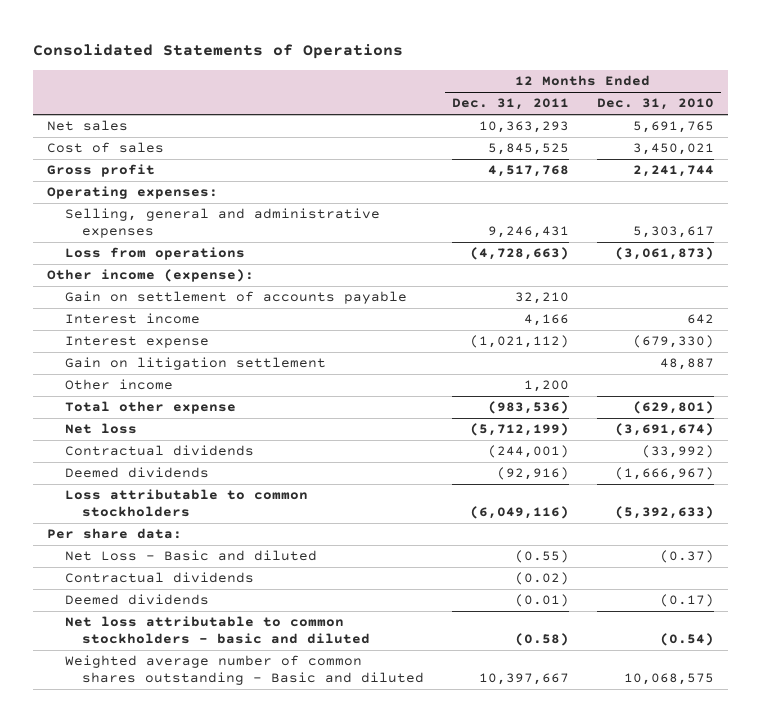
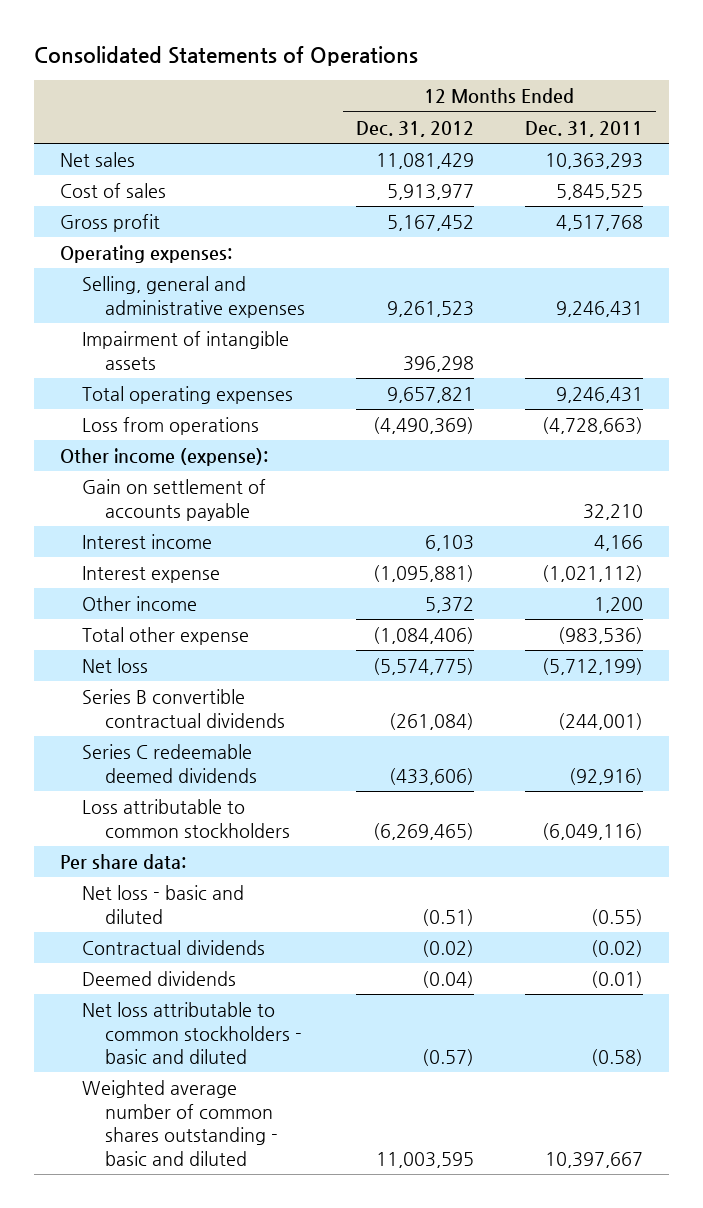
[596,98,714,111] Dec. 31, 2010 -> none
none -> [355,120,474,137] Dec. 31, 2012
none -> [82,331,290,370] Impairment of intangible assets
none -> [82,386,294,405] Total operating expenses
[64,357,326,371] Gain on litigation settlement -> none
[64,445,254,457] Contractual dividends -> [82,689,285,728] Series B convertible contractual dividends
[64,467,209,479] Deemed dividends -> [82,744,257,783] Series C redeemable deemed dividends
[64,550,317,562] Net Loss - Basic and diluted -> [82,885,245,924] Net loss - basic and diluted
[64,655,425,686] Weighted average number of common shares outstanding - Basic and diluted -> [82,1080,278,1166] Weighted average number of common shares outstanding - basic and diluted

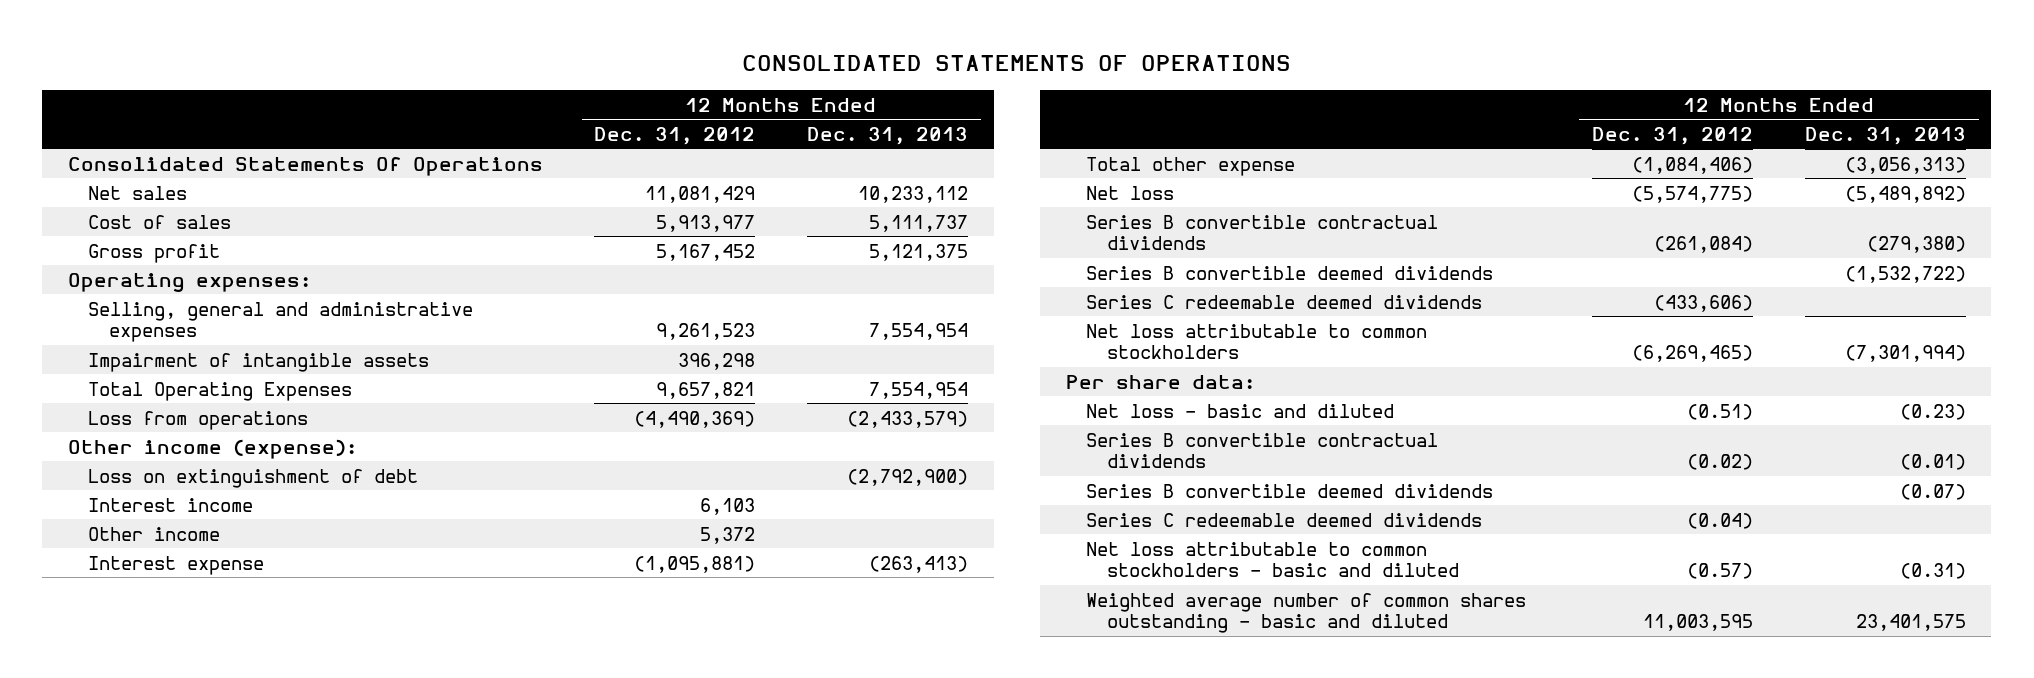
[33,46,418,67] Consolidated Statements of Operations -> [741,55,1291,72] CONSOLIDATED STATEMENTS OF OPERATIONS
[525,120,644,137] Dec. 31, 2011 -> none
none -> [806,126,968,145] Dec. 31, 2013
none -> [68,156,544,176] Consolidated Statements Of Operations
[82,386,294,405] Total operating expenses -> [88,381,353,401] Total Operating Expenses
[82,479,267,521] Gain on settlement of accounts payable -> none
none -> [88,468,419,488] Loss on extinguishment of debt
[82,566,221,584] Interest expense -> [88,555,265,575] Interest expense
none -> [1086,265,1494,280] Series B convertible deemed dividends
[82,799,290,838] Loss attributable to common stockholders -> [1086,323,1428,360] Net loss attributable to common stockholders
[82,940,266,956] Contractual dividends -> none
[82,971,237,987] Deemed dividends -> none
none -> [1086,432,1439,469] Series B convertible contractual dividends
none -> [1086,483,1494,498] Series B convertible deemed dividends
none -> [1086,512,1483,527] Series C redeemable deemed dividends

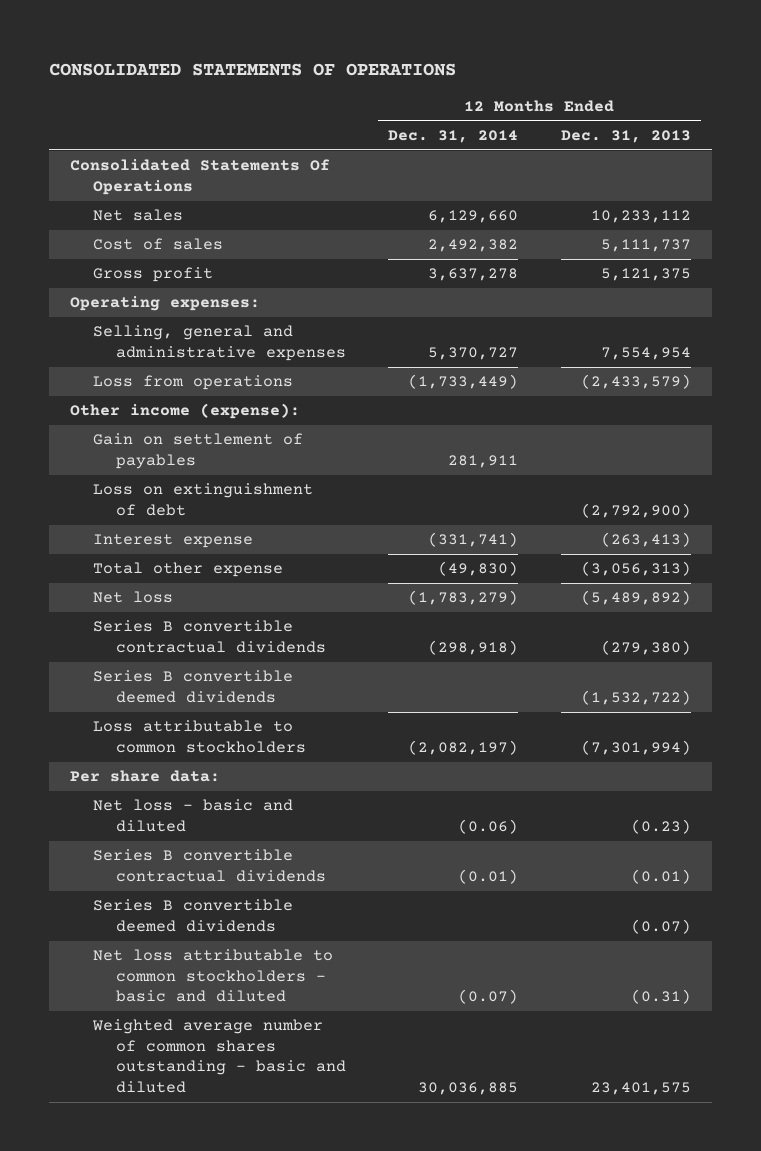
[594,126,756,145] Dec. 31, 2012 -> none
none -> [388,129,519,143] Dec. 31, 2014
[88,352,430,372] Impairment of intangible assets -> none
[88,381,353,401] Total Operating Expenses -> none
none -> [93,433,304,469] Gain on settlement of payables
[88,497,254,512] Interest income -> none
[88,526,221,541] Other income -> none
[1086,294,1483,309] Series C redeemable deemed dividends -> none
[1086,323,1428,360] Net loss attributable to common stockholders -> [93,720,307,753] Loss attributable to common stockholders
[1086,512,1483,527] Series C redeemable deemed dividends -> none

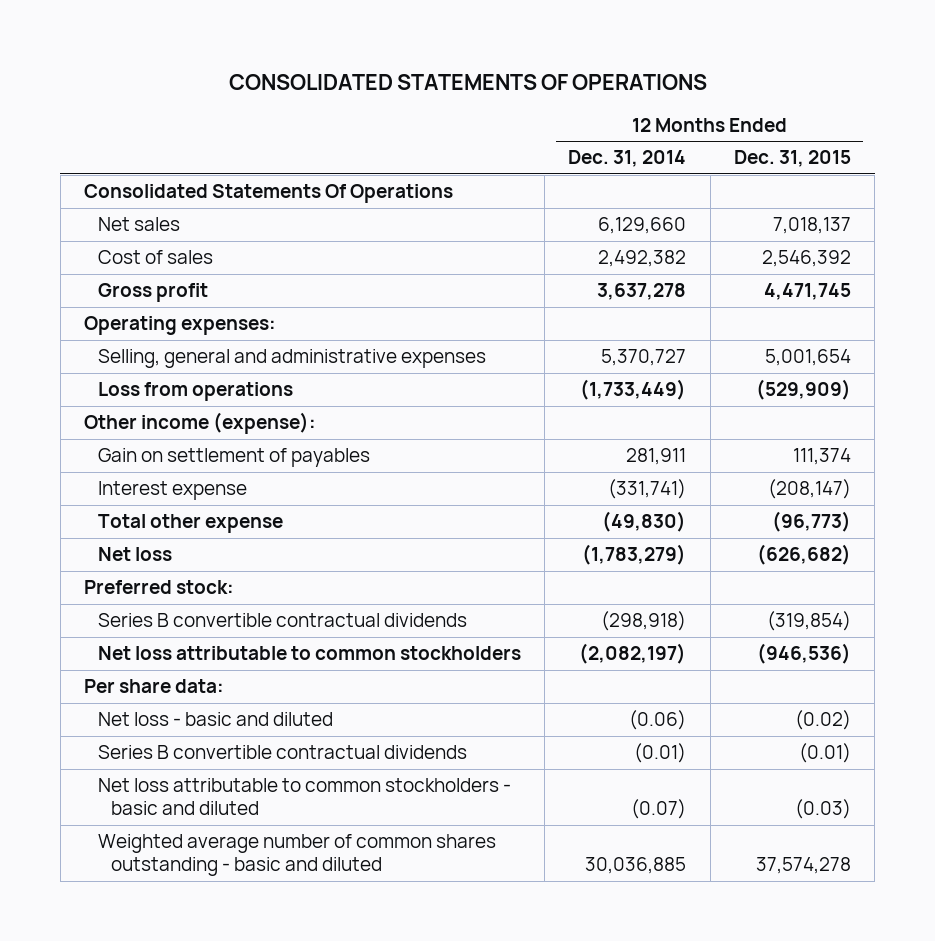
[560,129,691,143] Dec. 31, 2013 -> none
none -> [734,150,852,168] Dec. 31, 2015
[93,483,314,516] Loss on extinguishment of debt -> none
none -> [84,580,235,595] Preferred stock:
[93,670,294,703] Series B convertible deemed dividends -> none
[93,720,307,753] Loss attributable to common stockholders -> [97,646,521,661] Net loss attributable to common stockholders
[93,899,294,932] Series B convertible deemed dividends -> none

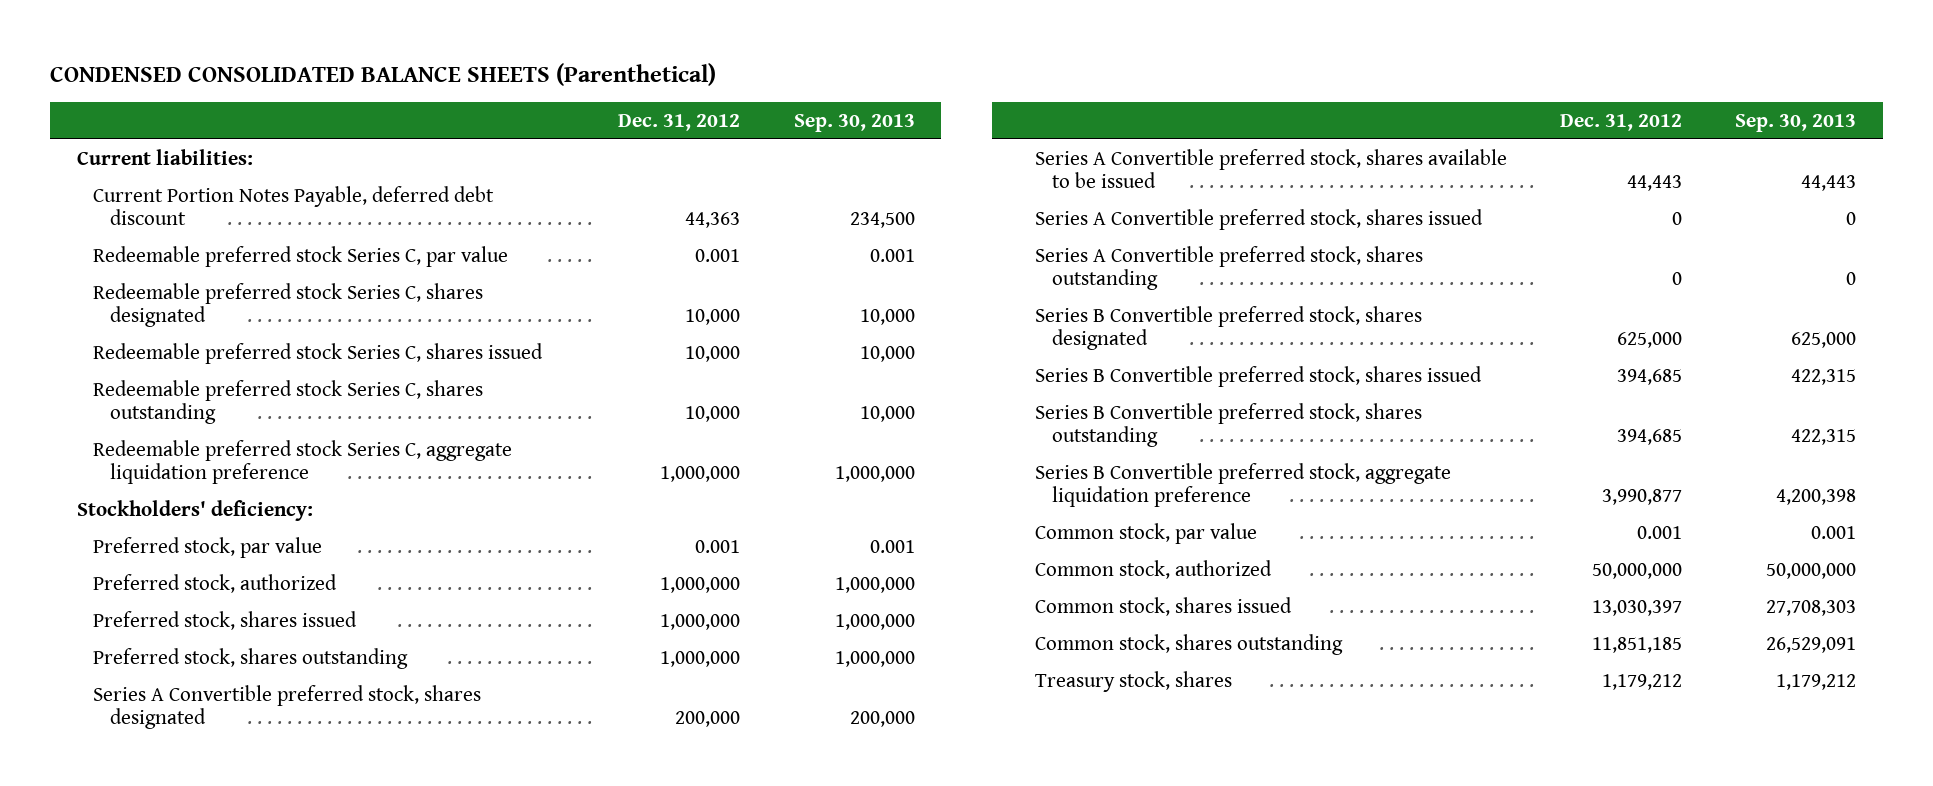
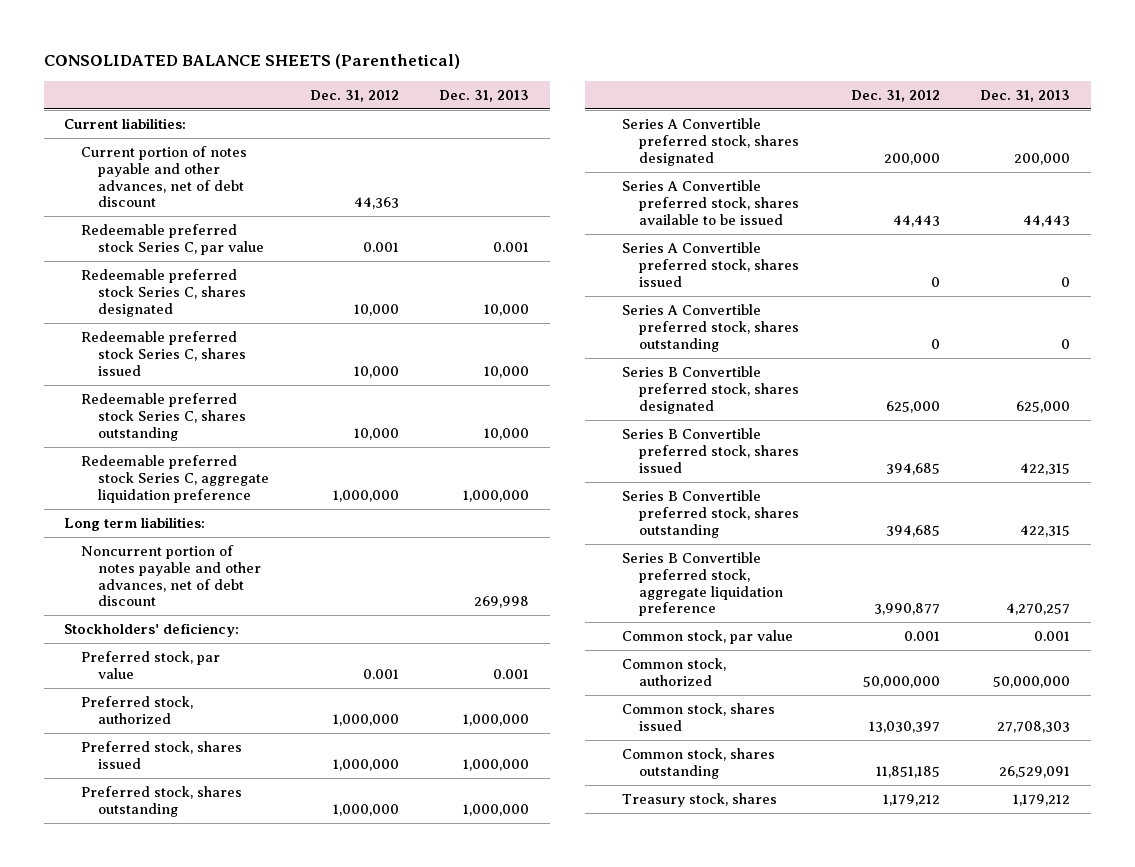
[50,62,717,86] CONDENSED CONSOLIDATED BALANCE SHEETS (Parenthetical) -> [44,54,461,70] CONSOLIDATED BALANCE SHEETS (Parenthetical)
[793,113,915,132] Sep. 30, 2013 -> none
none -> [439,89,530,102] Dec. 31, 2013
[93,185,495,226] Current Portion Notes Payable, deferred debt discount -> [81,145,248,208] Current portion of notes payable and other advances, net of debt discount
none -> [64,516,206,531] Long term liabilities:
none -> [81,544,261,607] Noncurrent portion of notes payable and other advances, net of debt discount

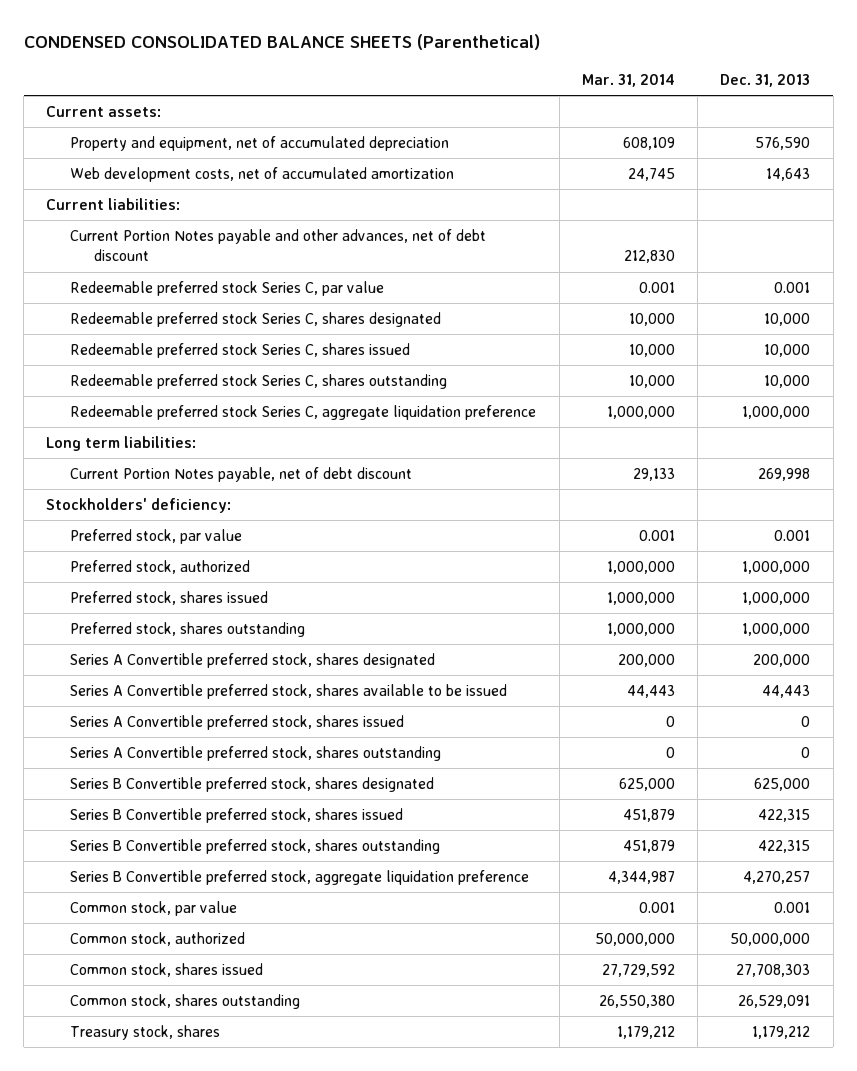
[44,54,461,70] CONSOLIDATED BALANCE SHEETS (Parenthetical) -> [23,33,540,50] CONDENSED CONSOLIDATED BALANCE SHEETS (Parenthetical)
[309,89,399,102] Dec. 31, 2012 -> none
none -> [581,73,675,87] Mar. 31, 2014
none -> [46,106,162,118] Current assets:
none -> [70,136,450,152] Property and equipment, net of accumulated depreciation
none -> [70,167,455,183] Web development costs, net of accumulated amortization
[81,145,248,208] Current portion of notes payable and other advances, net of debt discount -> [70,229,487,262] Current Portion Notes payable and other advances, net of debt discount
[81,544,261,607] Noncurrent portion of notes payable and other advances, net of debt discount -> [70,467,413,483] Current Portion Notes payable, net of debt discount

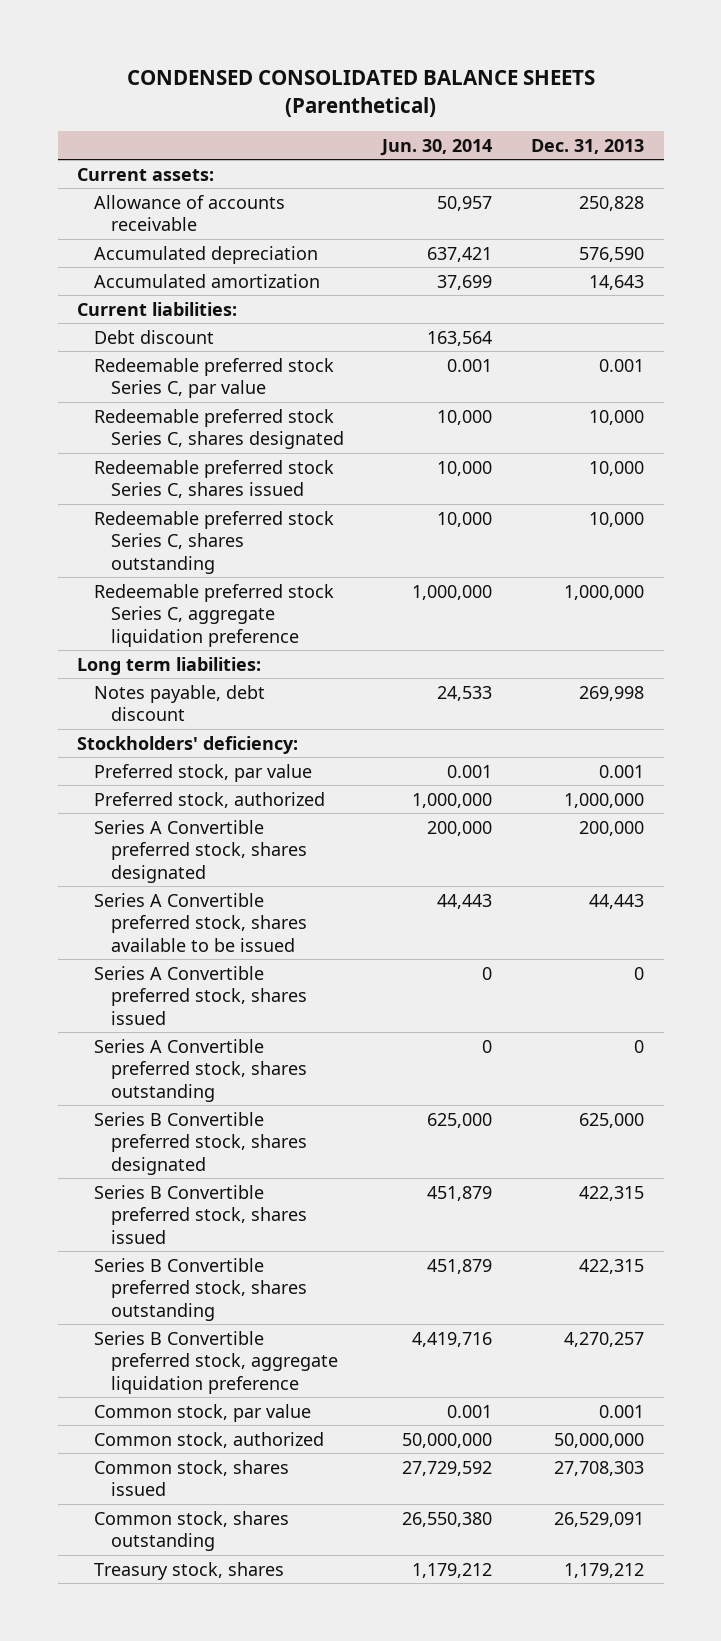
[581,73,675,87] Mar. 31, 2014 -> none
none -> [380,138,493,156] Jun. 30, 2014
none -> [93,194,285,232] Allowance of accounts receivable
[70,136,450,152] Property and equipment, net of accumulated depreciation -> [93,245,318,264] Accumulated depreciation
[70,167,455,183] Web development costs, net of accumulated amortization -> [93,273,320,288] Accumulated amortization
[70,229,487,262] Current Portion Notes payable and other advances, net of debt discount -> none
none -> [93,329,214,344] Debt discount
[70,467,413,483] Current Portion Notes payable, net of debt discount -> [93,684,265,722] Notes payable, debt discount
[70,591,269,606] Preferred stock, shares issued -> none
[70,622,306,638] Preferred stock, shares outstanding -> none

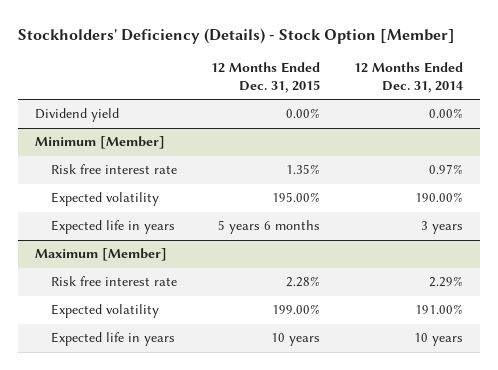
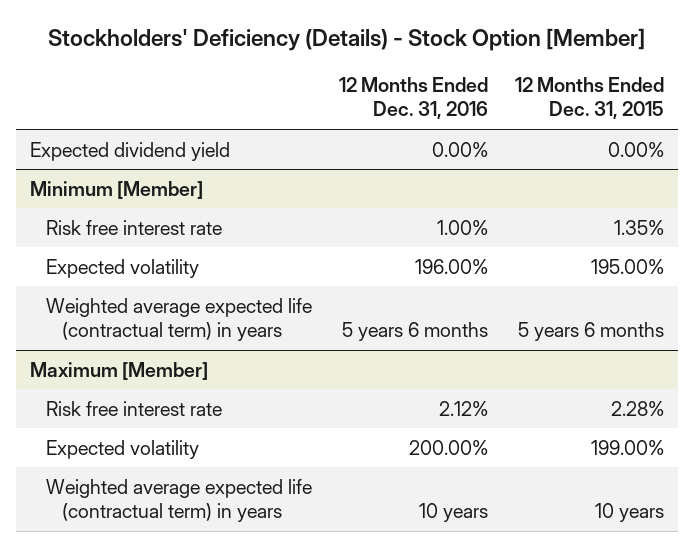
[354,62,464,93] 12 Months Ended Dec. 31, 2014 -> none
none -> [338,77,488,120] 12 Months Ended Dec. 31, 2016
[35,108,120,123] Dividend yield -> [29,141,230,161] Expected dividend yield
[51,220,176,235] Expected life in years -> [45,297,312,342] Weighted average expected life (contractual term) in years
[51,332,176,347] Expected life in years -> [45,478,312,523] Weighted average expected life (contractual term) in years

